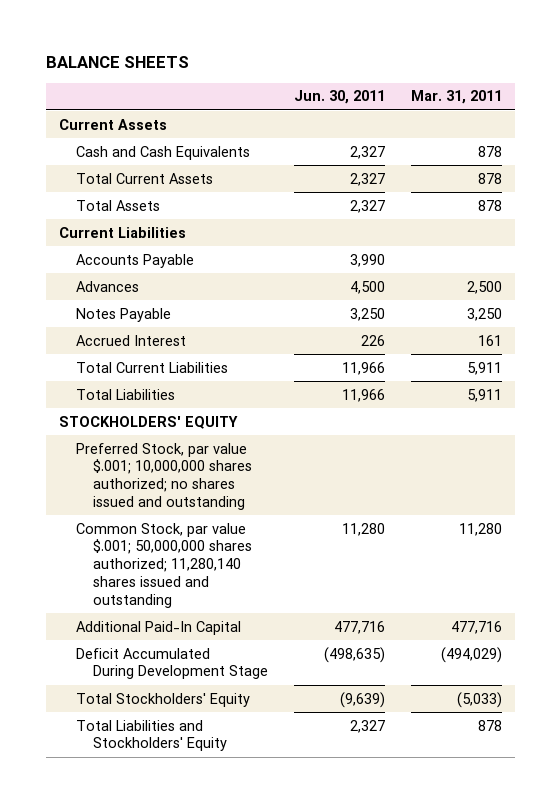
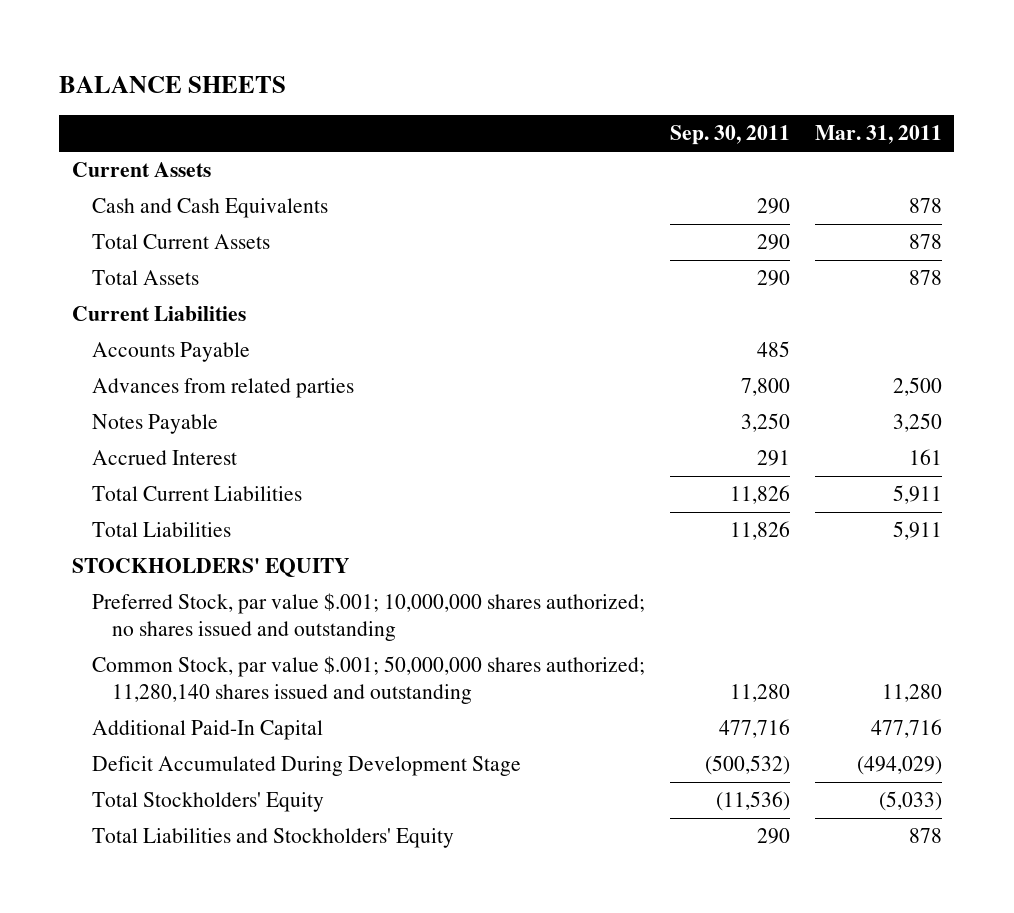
[294,90,386,105] Jun. 30, 2011 -> none
none -> [669,125,790,146] Sep. 30, 2011
[75,280,139,292] Advances -> [91,378,354,399] Advances from related parties

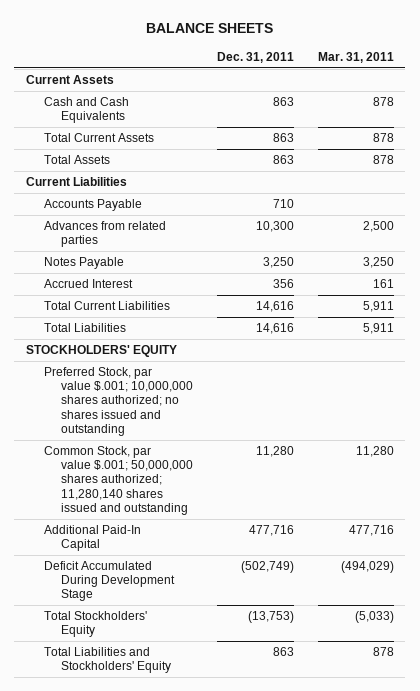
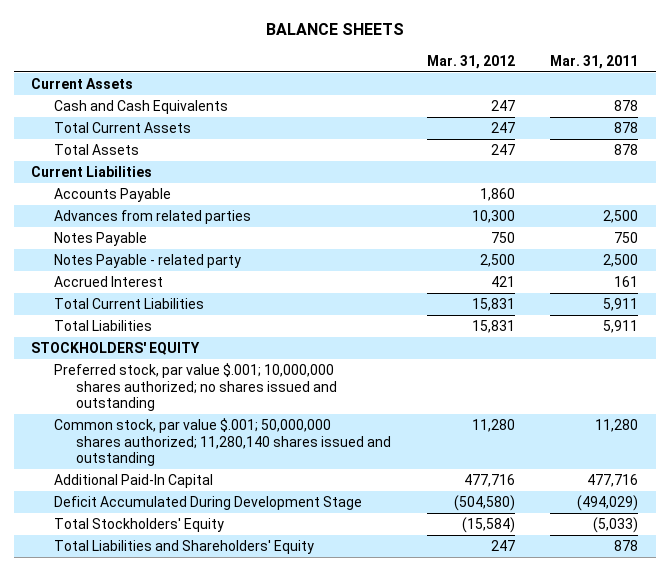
[217,51,295,63] Dec. 31, 2011 -> none
none -> [426,54,515,69] Mar. 31, 2012
[362,257,394,269] 3,250 -> [613,232,638,244] 750
none -> [53,254,241,269] Notes Payable - related party
[43,367,194,436] Preferred Stock, par value $.001; 10,000,000 shares authorized; no shares issued and outstanding -> [53,363,338,412] Preferred stock, par value $.001; 10,000,000 shares authorized; no shares issued and outstanding
[43,446,194,515] Common Stock, par value $.001; 50,000,000 shares authorized; 11,280,140 shares issued and outstanding -> [53,418,392,467] Common stock, par value $.001; 50,000,000 shares authorized; 11,280,140 shares issued and outstanding
[43,647,172,674] Total Liabilities and Stockholders' Equity -> [53,540,314,555] Total Liabilities and Shareholders' Equity

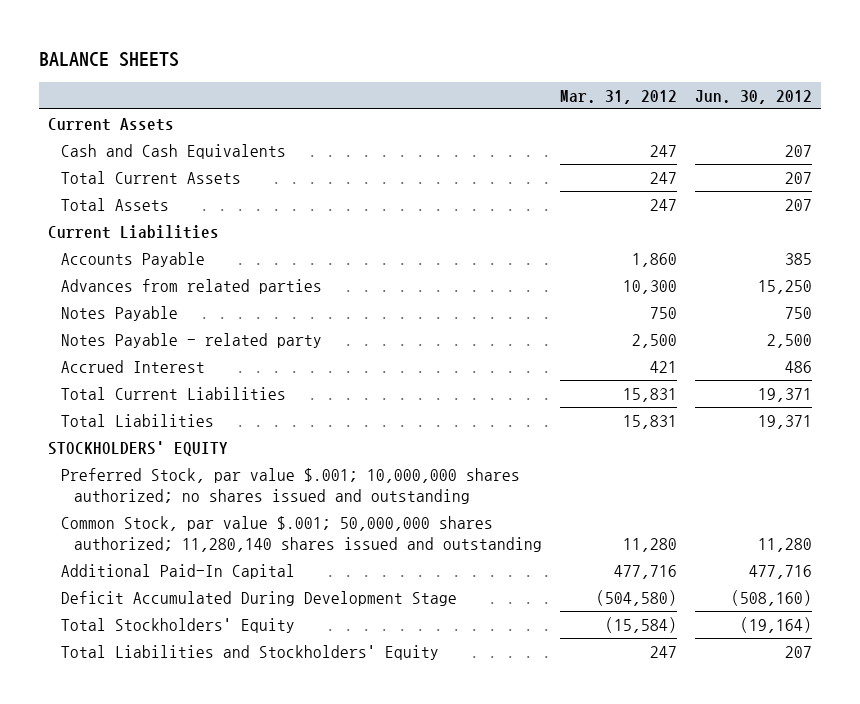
[549,54,638,69] Mar. 31, 2011 -> none
none -> [695,89,813,104] Jun. 30, 2012
[53,363,338,412] Preferred stock, par value $.001; 10,000,000 shares authorized; no shares issued and outstanding -> [61,467,521,504] Preferred Stock, par value $.001; 10,000,000 shares authorized; no shares issued and outstanding
[53,418,392,467] Common stock, par value $.001; 50,000,000 shares authorized; 11,280,140 shares issued and outstanding -> [61,515,542,552] Common Stock, par value $.001; 50,000,000 shares authorized; 11,280,140 shares issued and outstanding
[53,540,314,555] Total Liabilities and Shareholders' Equity -> [61,644,440,660] Total Liabilities and Stockholders' Equity

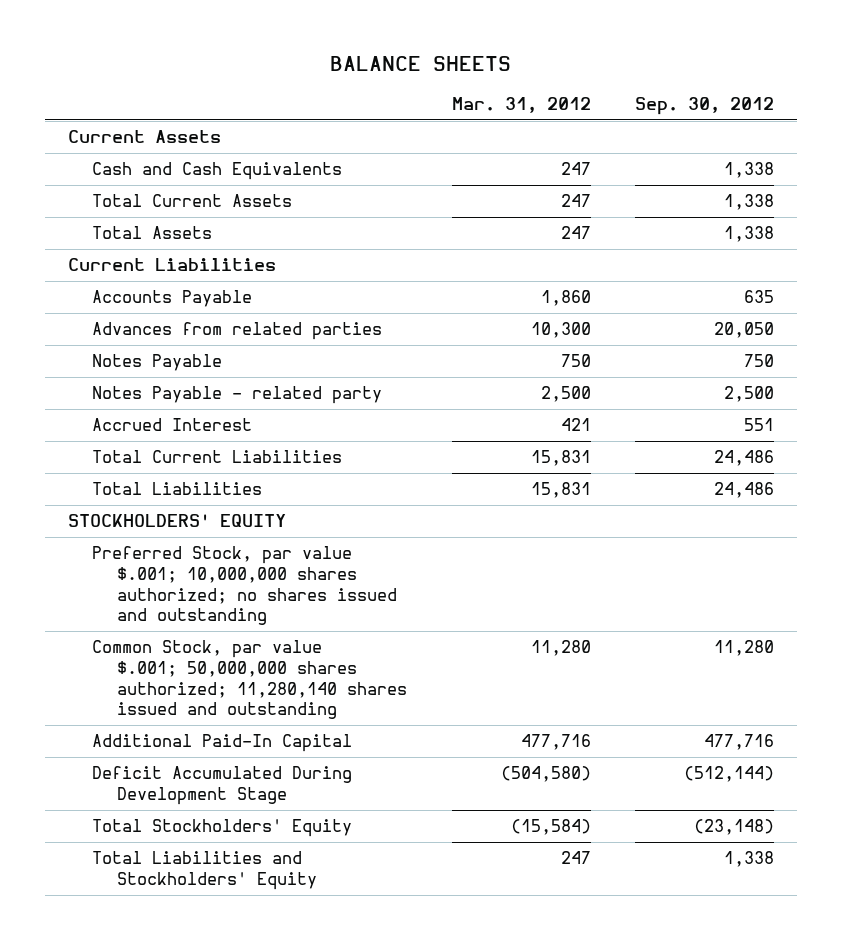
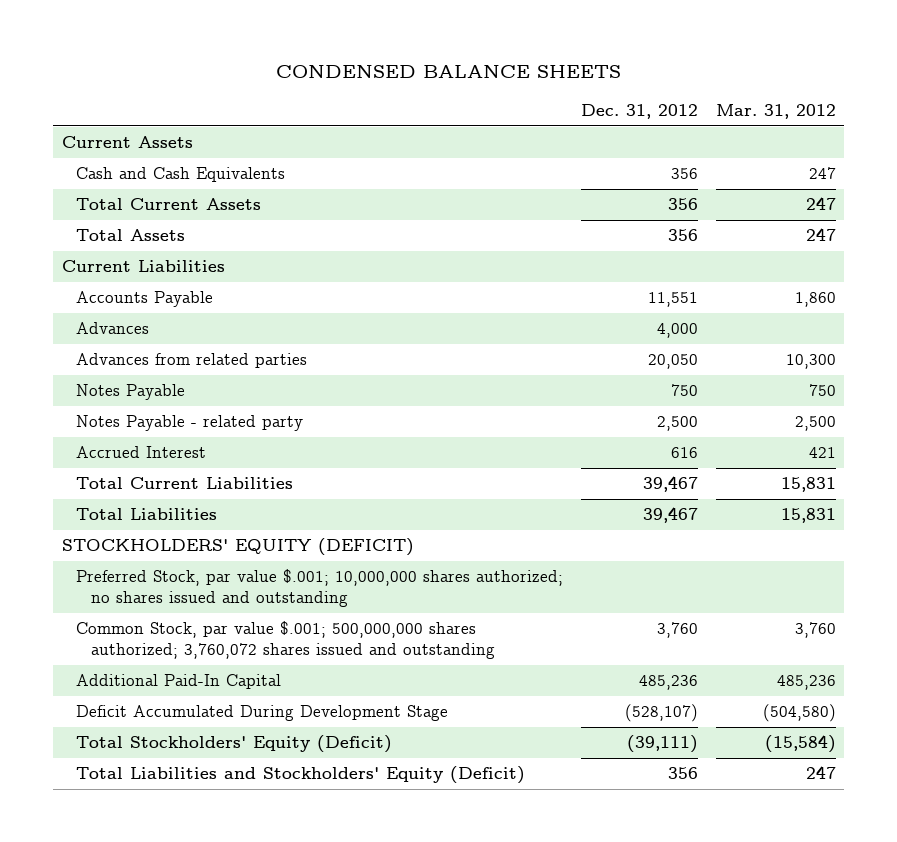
[330,56,512,72] BALANCE SHEETS -> [275,65,621,79] CONDENSED BALANCE SHEETS
[635,96,775,115] Sep. 30, 2012 -> none
none -> [581,103,699,119] Dec. 31, 2012
none -> [76,322,150,335] Advances
[67,514,286,528] STOCKHOLDERS' EQUITY -> [61,538,414,557] STOCKHOLDERS' EQUITY (DEFICIT)
[92,640,407,720] Common Stock, par value $.001; 50,000,000 shares authorized; 11,280,140 shares issued and outstanding -> [76,621,496,660] Common Stock, par value $.001; 500,000,000 shares authorized; 3,760,072 shares issued and outstanding
[530,640,591,657] 11,280 -> [794,622,836,639] 3,760
[520,734,591,751] 477,716 -> [776,675,836,691] 485,236
[92,819,353,838] Total Stockholders' Equity -> [76,735,393,754] Total Stockholders' Equity (Deficit)
[92,851,317,890] Total Liabilities and Stockholders' Equity -> [76,766,526,785] Total Liabilities and Stockholders' Equity (Deficit)

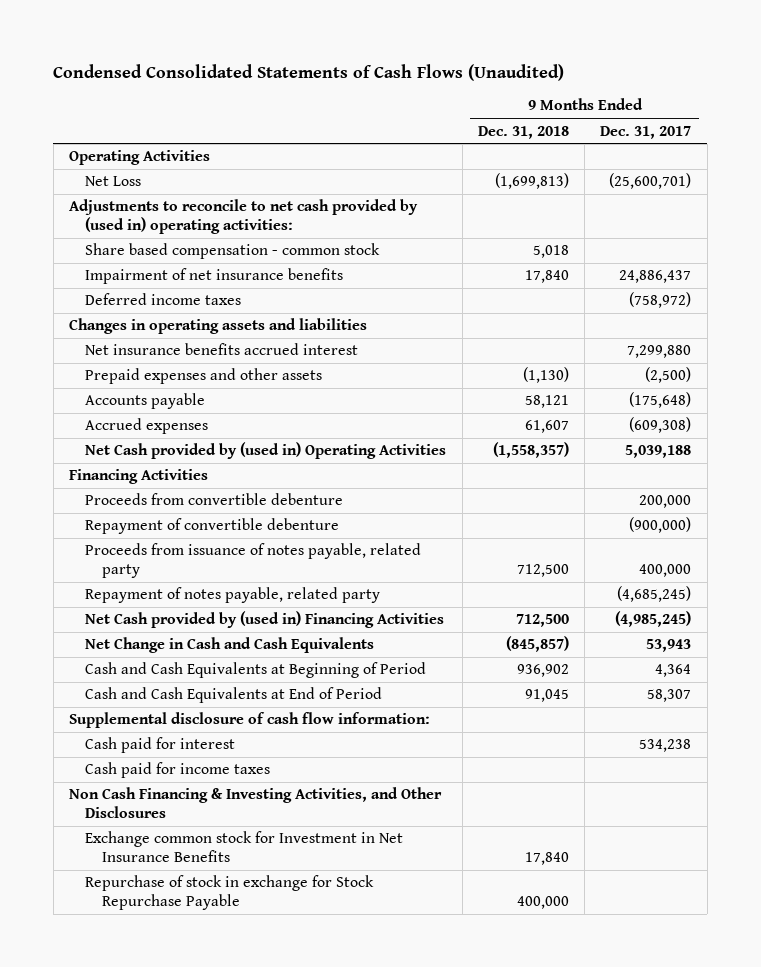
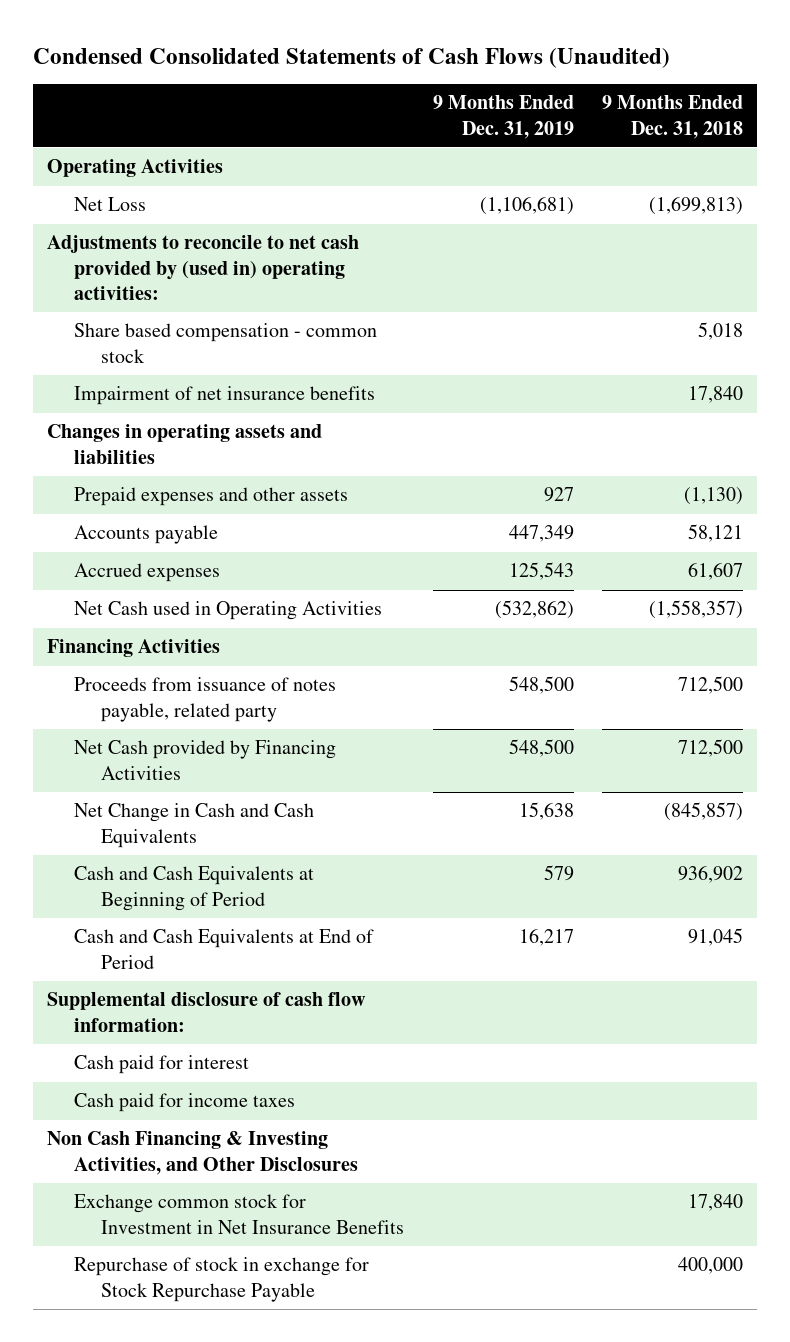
[600,125,692,139] Dec. 31, 2017 -> none
none -> [432,95,574,139] 9 Months Ended Dec. 31, 2019
[85,293,242,306] Deferred income taxes -> none
[85,343,359,356] Net insurance benefits accrued interest -> none
[85,442,447,460] Net Cash provided by (used in) Operating Activities -> [74,601,383,621] Net Cash used in Operating Activities
[85,493,344,506] Proceeds from convertible debenture -> none
[85,518,340,535] Repayment of convertible debenture -> none
[85,587,381,604] Repayment of notes payable, related party -> none
[85,611,445,629] Net Cash provided by (used in) Financing Activities -> [74,740,337,780] Net Cash provided by Financing Activities

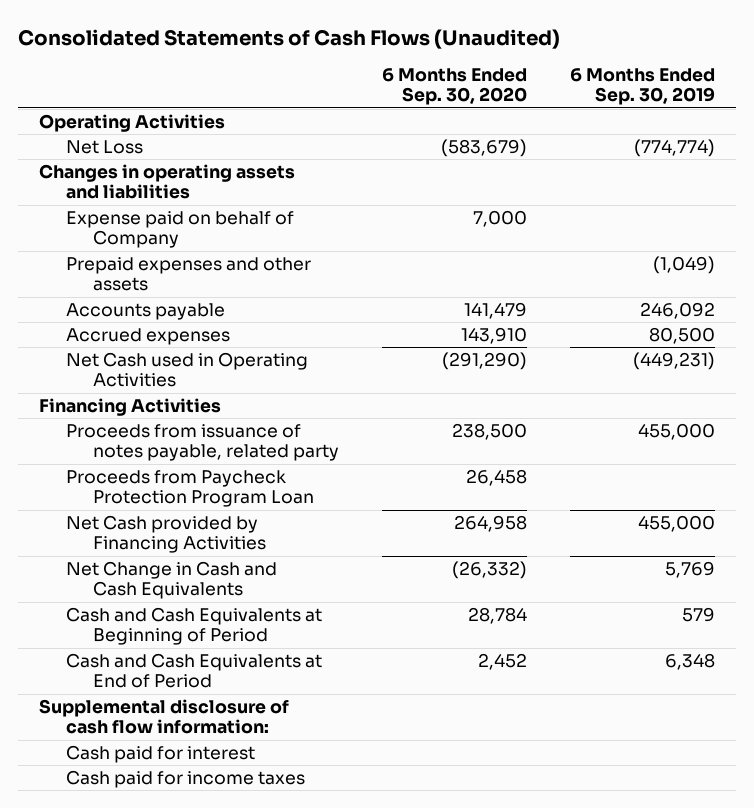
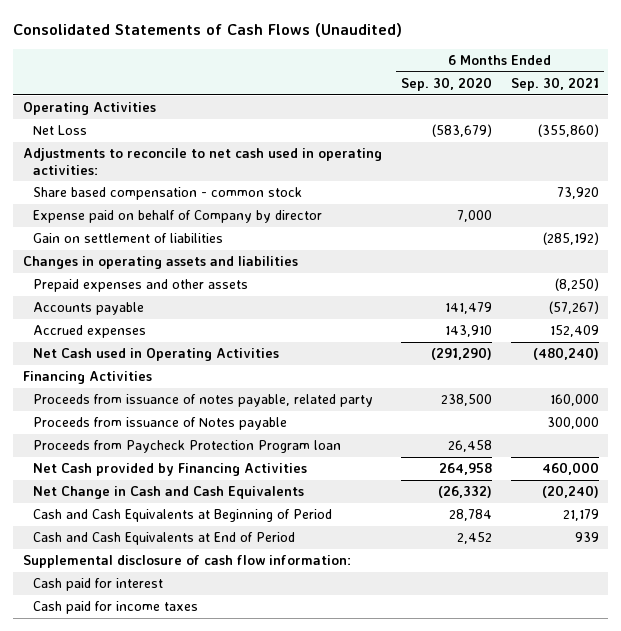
[569,68,715,106] 6 Months Ended Sep. 30, 2019 -> none
none -> [510,77,599,92] Sep. 30, 2021
none -> [22,148,382,175] Adjustments to reconcile to net cash used in operating activities:
none -> [33,187,303,201] Share based compensation - common stock
none -> [33,210,323,224] Expense paid on behalf of Company by director
none -> [33,233,224,244] Gain on settlement of liabilities
[66,211,295,249] Expense paid on behalf of Company -> none
none -> [33,417,288,431] Proceeds from issuance of Notes payable
[66,470,314,508] Proceeds from Paycheck Protection Program Loan -> [33,440,342,454] Proceeds from Paycheck Protection Program loan

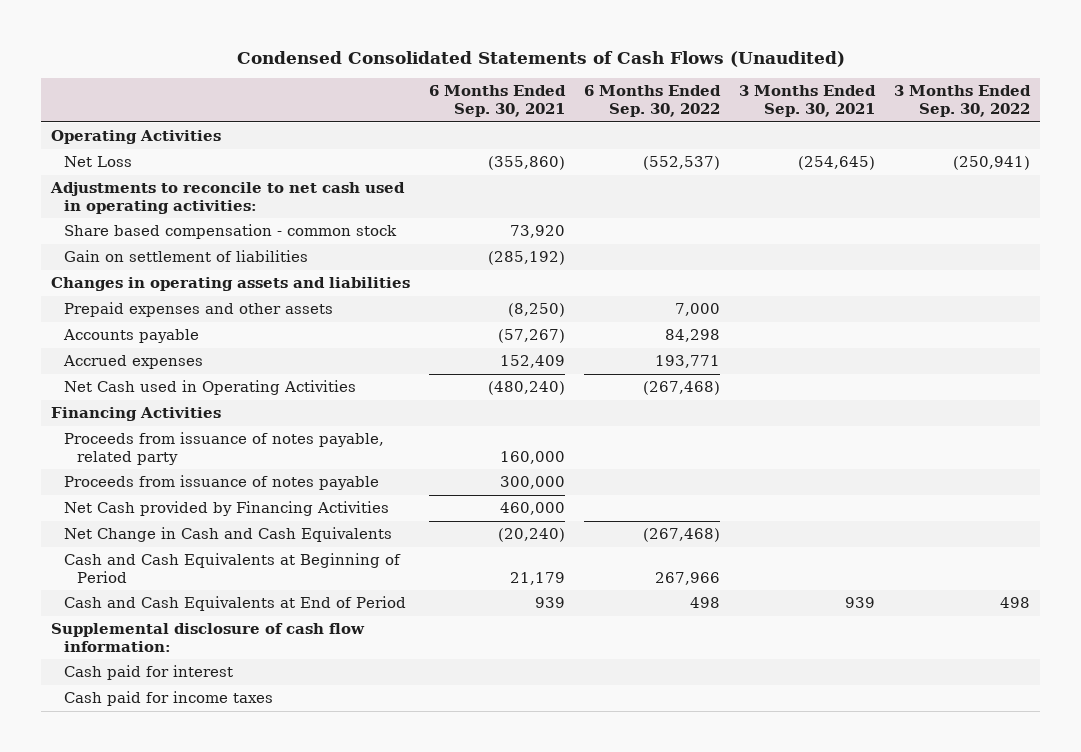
[13,23,403,38] Consolidated Statements of Cash Flows (Unaudited) -> [236,50,845,67] Condensed Consolidated Statements of Cash Flows (Unaudited)
[400,77,492,92] Sep. 30, 2020 -> none
none -> [584,85,722,117] 6 Months Ended Sep. 30, 2022
none -> [739,85,877,117] 3 Months Ended Sep. 30, 2021
none -> [894,85,1032,117] 3 Months Ended Sep. 30, 2022
[33,210,323,224] Expense paid on behalf of Company by director -> none
[33,440,342,454] Proceeds from Paycheck Protection Program loan -> none
[33,417,288,431] Proceeds from issuance of Notes payable -> [63,475,379,491] Proceeds from issuance of notes payable

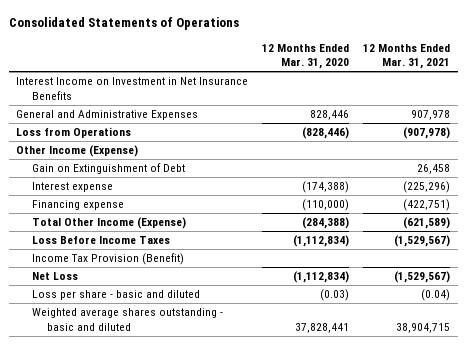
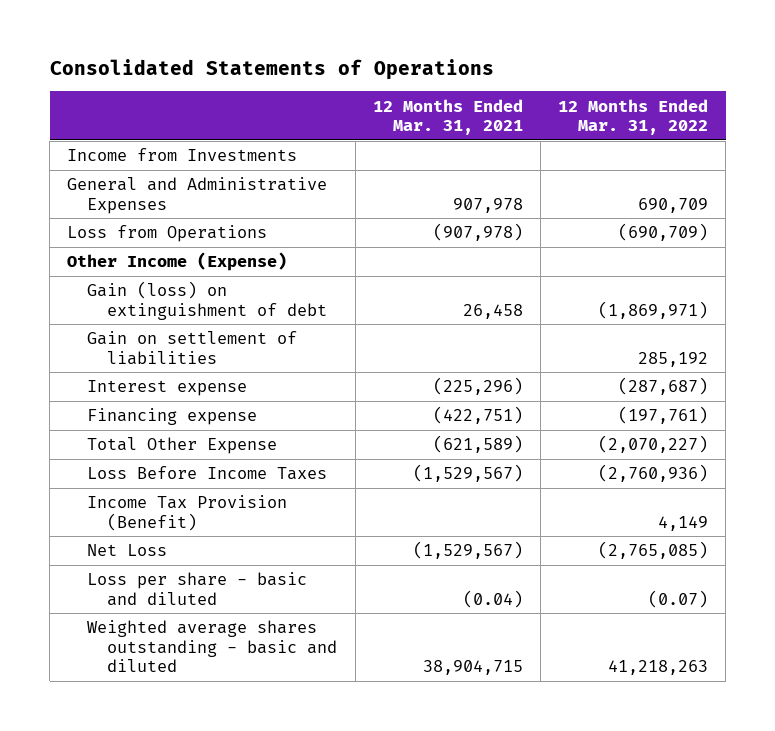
[262,43,350,70] 12 Months Ended Mar. 31, 2020 -> none
none -> [558,98,709,136] 12 Months Ended Mar. 31, 2022
[16,77,249,100] Interest Income on Investment in Net Insurance Benefits -> none
none -> [67,148,298,162] Income from Investments
[31,163,185,175] Gain on Extinguishment of Debt -> [87,281,328,320] Gain (loss) on extinguishment of debt
none -> [87,331,298,365] Gain on settlement of liabilities
[31,217,186,230] Total Other Income (Expense) -> [87,437,278,455] Total Other Expense

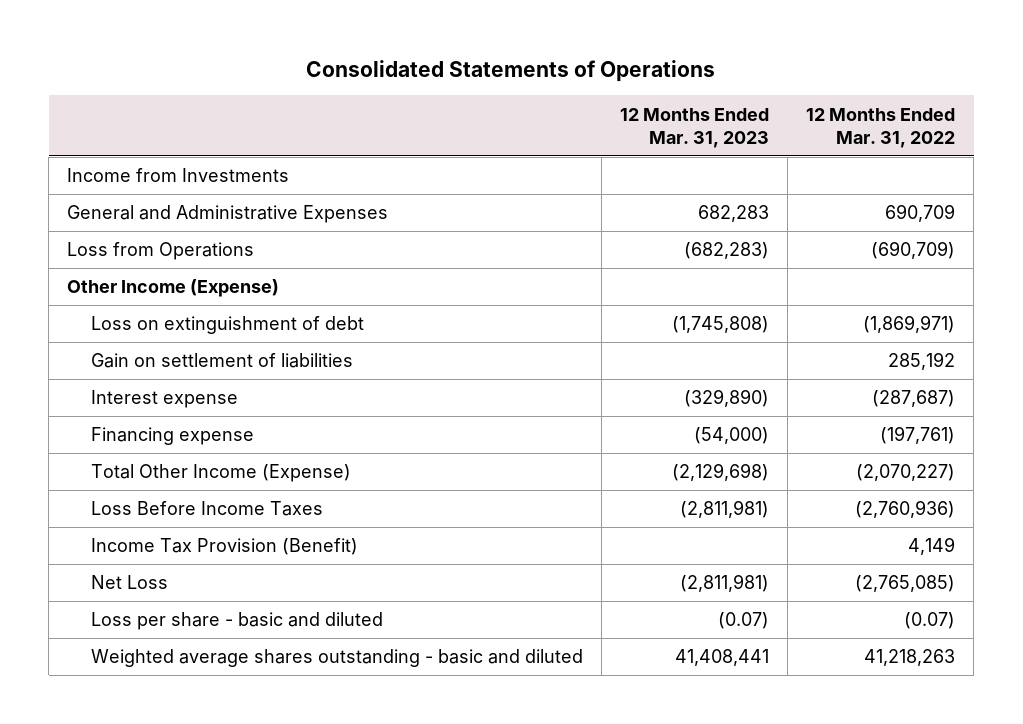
[372,98,523,136] 12 Months Ended Mar. 31, 2021 -> none
none -> [620,107,770,148] 12 Months Ended Mar. 31, 2023
[87,281,328,320] Gain (loss) on extinguishment of debt -> [91,316,365,335] Loss on extinguishment of debt
[87,437,278,455] Total Other Expense -> [91,464,352,483] Total Other Income (Expense)

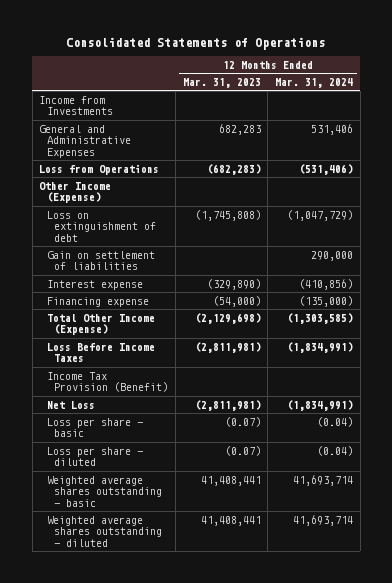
[806,107,956,148] 12 Months Ended Mar. 31, 2022 -> none
none -> [274,77,353,88] Mar. 31, 2024
[91,612,384,631] Loss per share - basic and diluted -> [46,417,143,438] Loss per share - basic
none -> [46,446,143,467] Loss per share - diluted
[91,649,584,668] Weighted average shares outstanding - basic and diluted -> [46,475,163,507] Weighted average shares outstanding - basic
none -> [46,515,163,547] Weighted average shares outstanding - diluted

